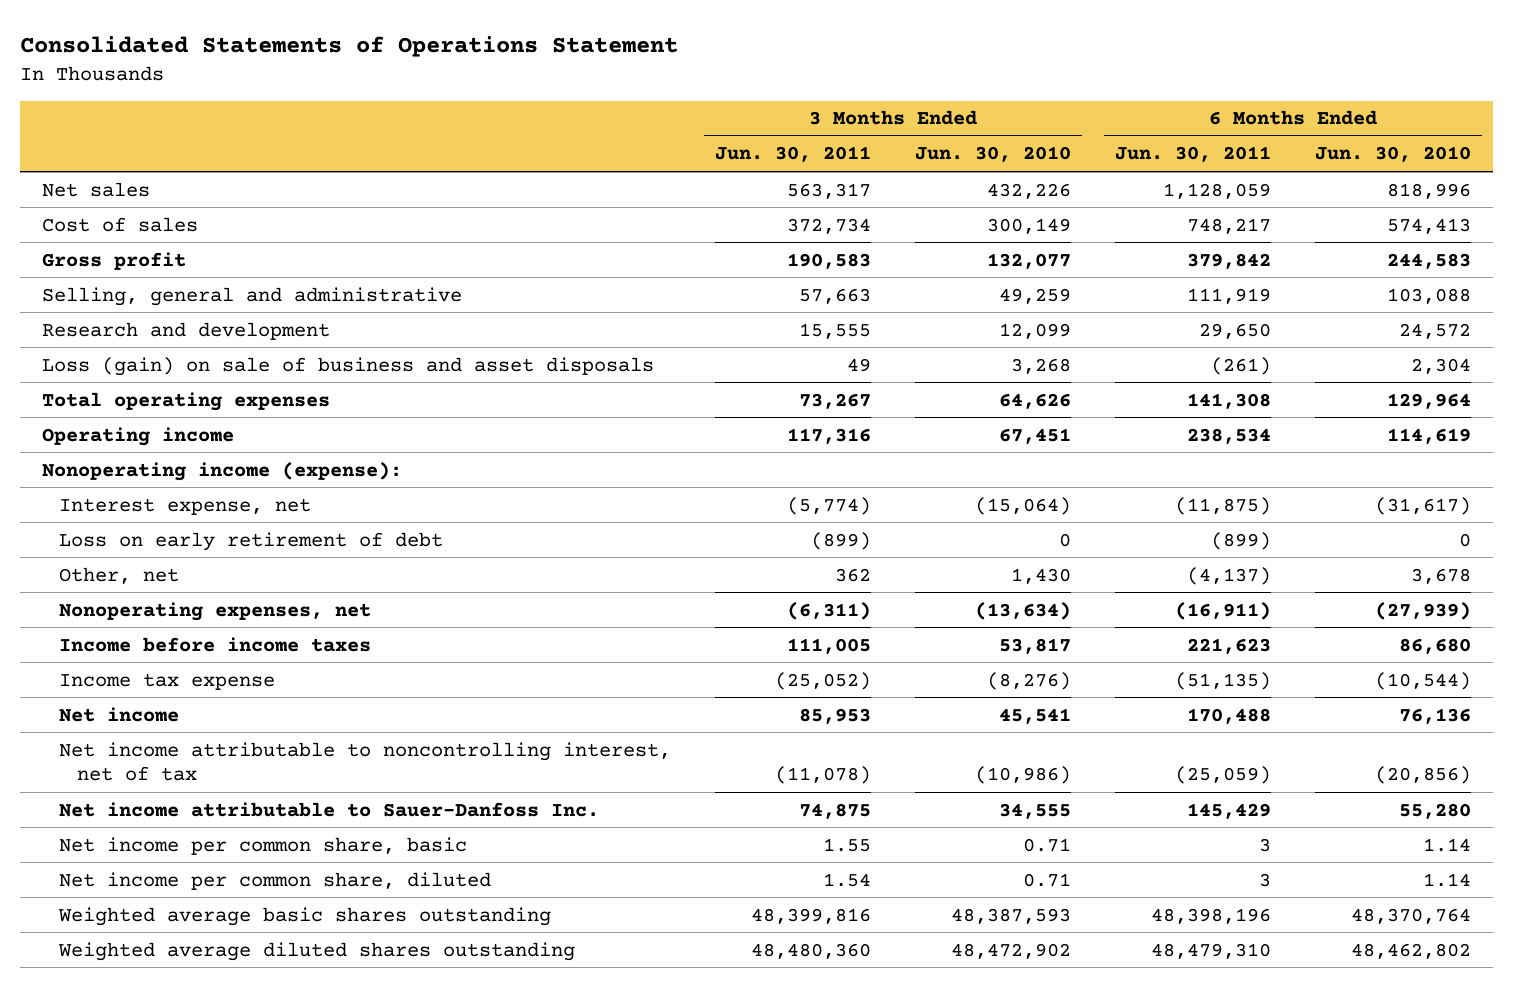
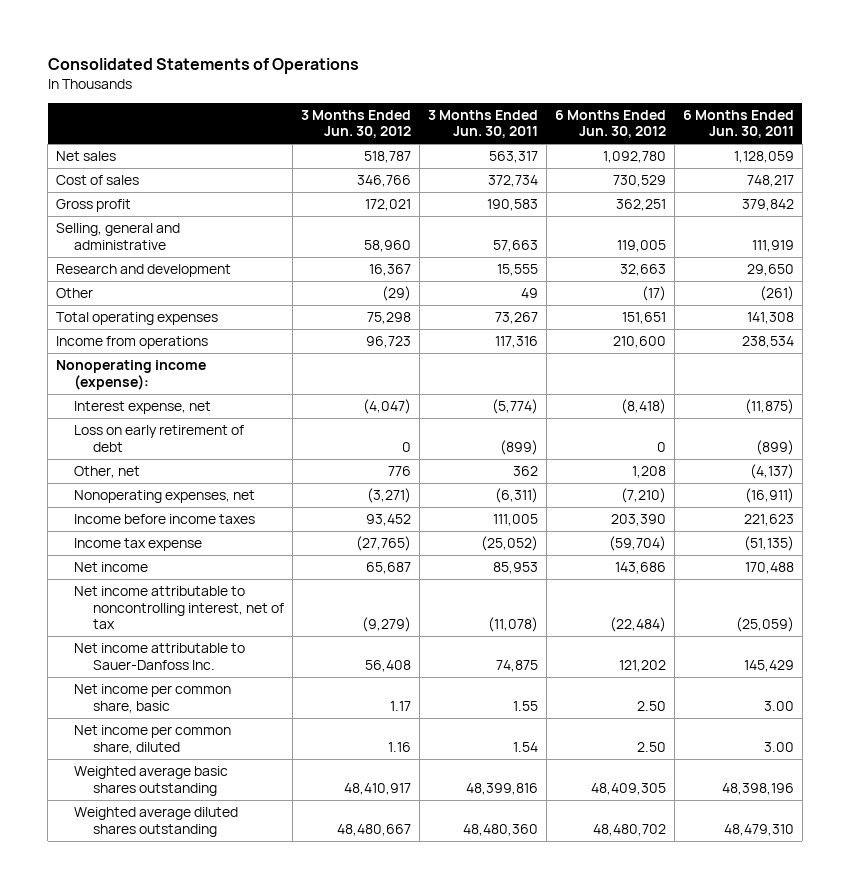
[19,35,678,57] Consolidated Statements of Operations Statement -> [47,57,359,74] Consolidated Statements of Operations
[915,146,1072,163] Jun. 30, 2010 -> none
[1315,146,1472,163] Jun. 30, 2010 -> none
none -> [300,110,411,139] 3 Months Ended Jun. 30, 2012
none -> [554,110,666,139] 6 Months Ended Jun. 30, 2012
[41,356,654,376] Loss (gain) on sale of business and asset disposals -> [56,288,94,299] Other
[41,426,234,446] Operating income -> [56,336,209,350] Income from operations
[1259,837,1272,852] 3 -> [763,700,794,711] 3.00
[1259,872,1272,887] 3 -> [763,741,794,752] 3.00

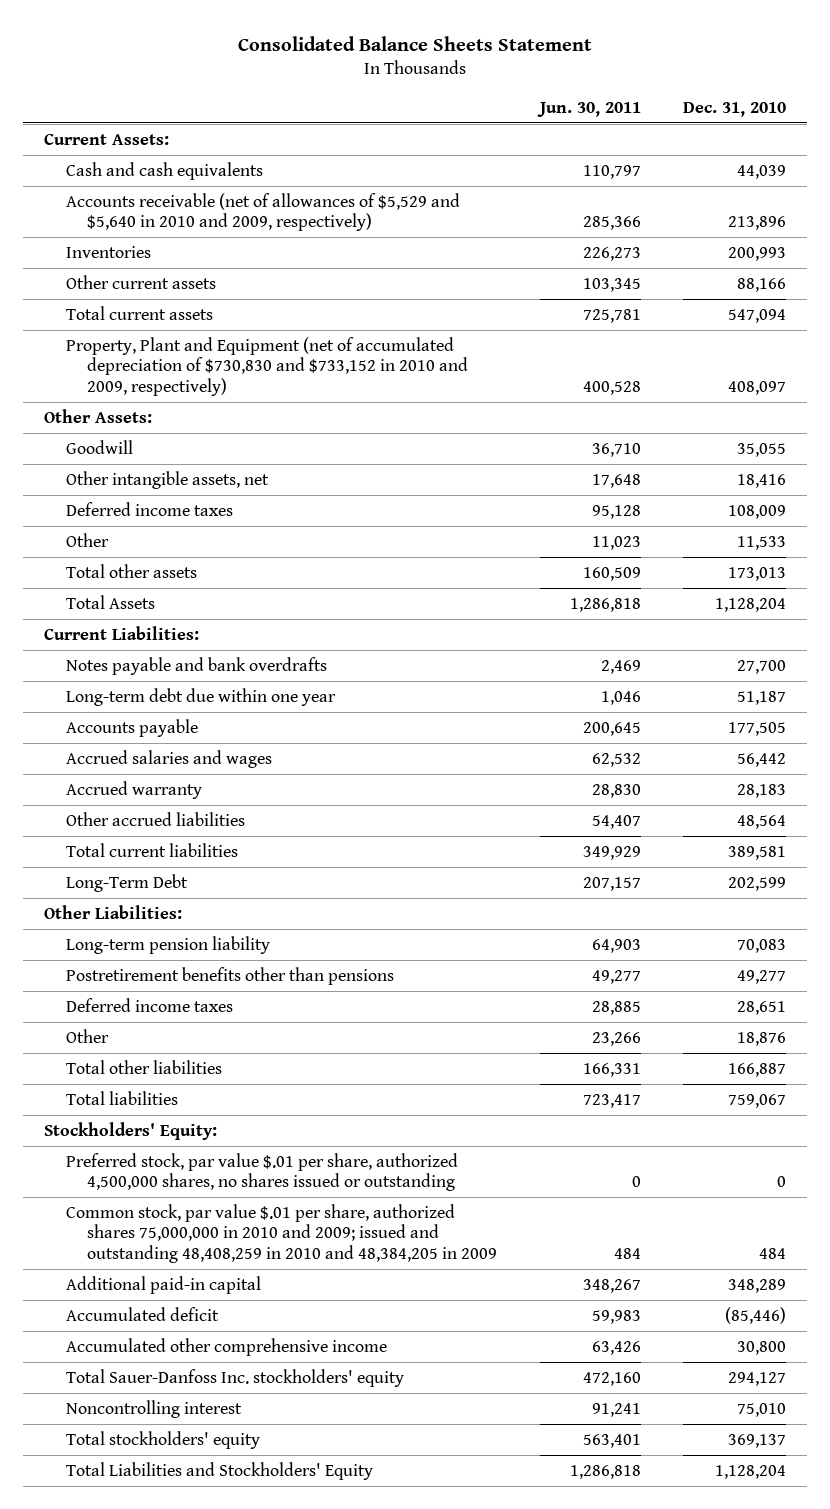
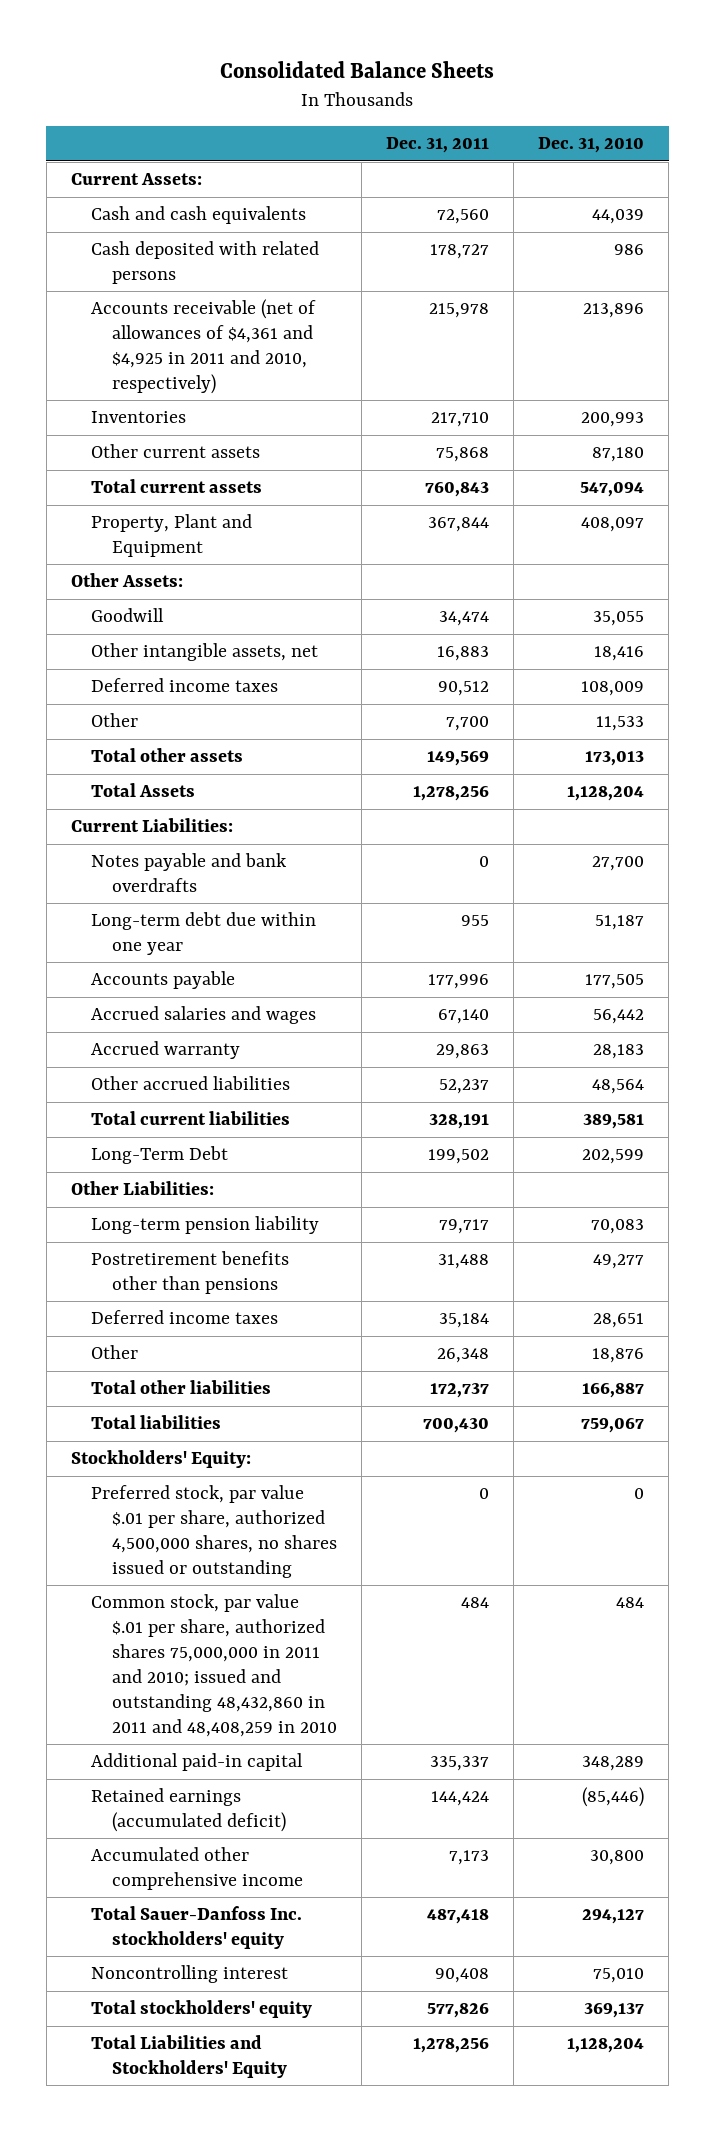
[238,35,593,51] Consolidated Balance Sheets Statement -> [220,61,495,79] Consolidated Balance Sheets
[536,101,641,117] Jun. 30, 2011 -> none
none -> [385,137,489,154] Dec. 31, 2011
none -> [91,241,320,285] Cash deposited with related persons
[65,192,460,232] Accounts receivable (net of allowances of $5,529 and $5,640 in 2010 and 2009, respectively) -> [91,299,317,394] Accounts receivable (net of allowances of $4,361 and $4,925 in 2011 and 2010, respectively)
[736,277,786,292] 88,166 -> [592,447,645,463] 87,180
[65,336,469,396] Property, Plant and Equipment (net of accumulated depreciation of $730,830 and $733,152 in 2010 and 2009, respectively) -> [91,514,253,558] Property, Plant and Equipment
[65,1203,498,1263] Common stock, par value $.01 per share, authorized shares 75,000,000 in 2010 and 2009; issued and outstanding 48,408,259 in 2010 and 48,384,205 in 2009 -> [91,1594,337,1737] Common stock, par value $.01 per share, authorized shares 75,000,000 in 2011 and 2010; issued and outstanding 48,432,860 in 2011 and 48,408,259 in 2010
[65,1306,219,1321] Accumulated deficit -> [91,1788,286,1833] Retained earnings (accumulated deficit)

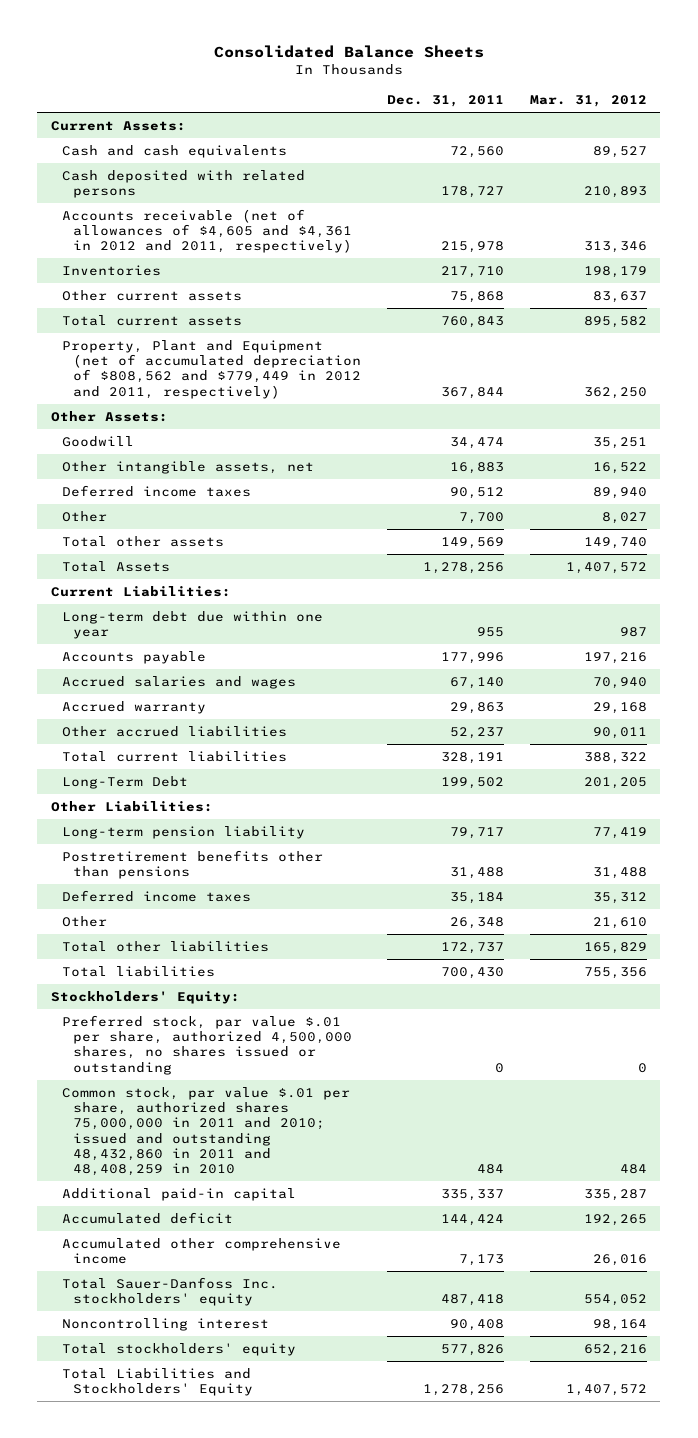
[538,137,645,154] Dec. 31, 2010 -> none
none -> [530,95,648,108] Mar. 31, 2012
[91,299,317,394] Accounts receivable (net of allowances of $4,361 and $4,925 in 2011 and 2010, respectively) -> [61,208,352,254] Accounts receivable (net of allowances of $4,605 and $4,361 in 2012 and 2011, respectively)
[91,514,253,558] Property, Plant and Equipment -> [61,339,361,399] Property, Plant and Equipment (net of accumulated depreciation of $808,562 and $779,449 in 2012 and 2011, respectively)
[91,853,288,893] Notes payable and bank overdrafts -> none
[91,1788,286,1833] Retained earnings (accumulated deficit) -> [61,1211,233,1224] Accumulated deficit

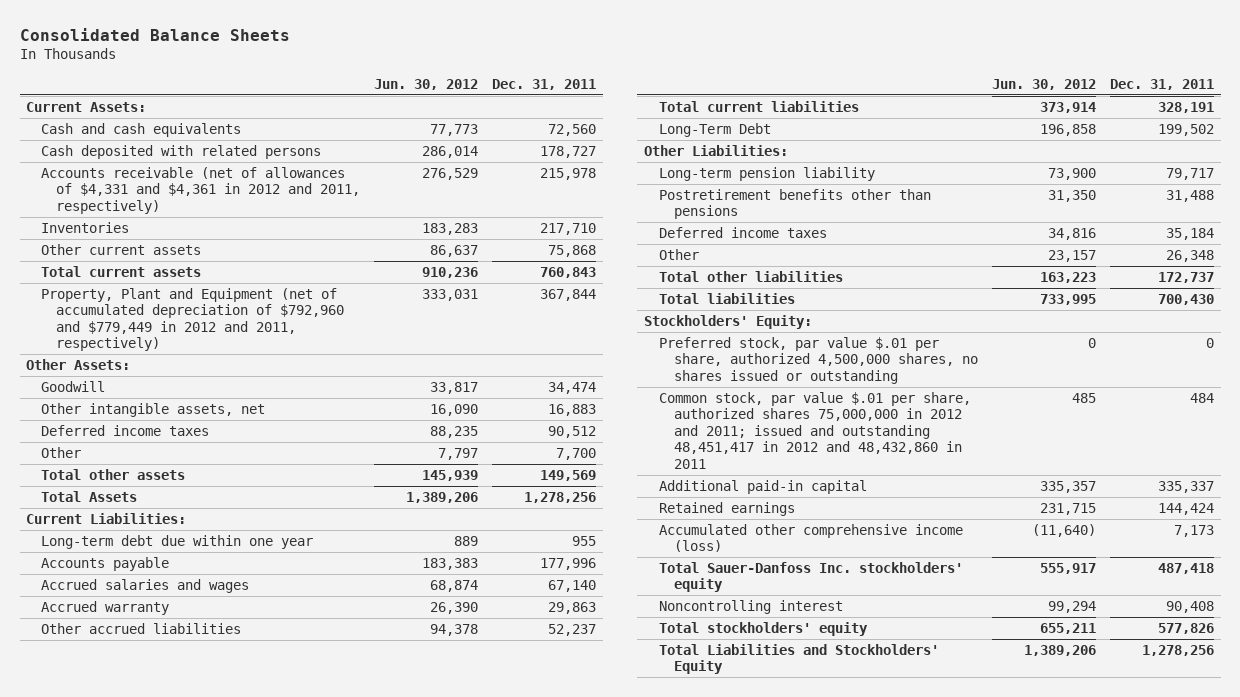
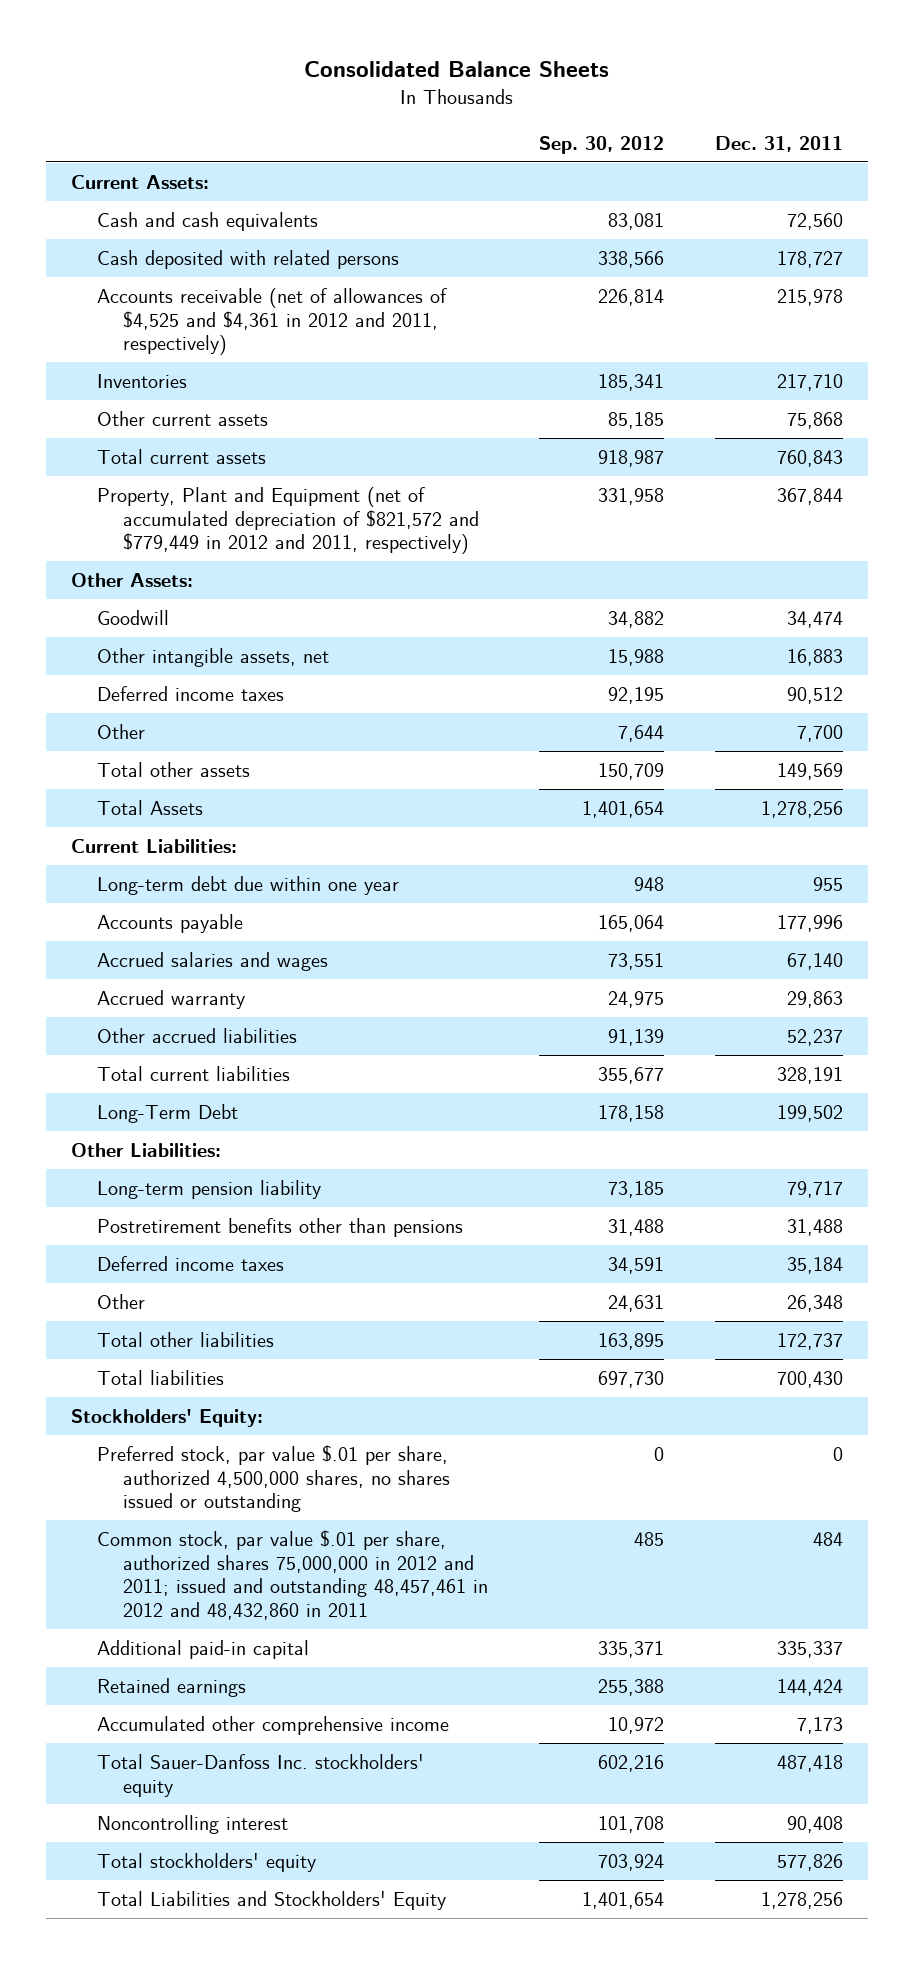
[374,78,479,90] Jun. 30, 2012 -> none
none -> [539,135,665,154] Sep. 30, 2012
[41,166,361,214] Accounts receivable (net of allowances of $4,331 and $4,361 in 2012 and 2011, respectively) -> [97,287,448,356] Accounts receivable (net of allowances of $4,525 and $4,361 in 2012 and 2011, respectively)
[41,287,345,352] Property, Plant and Equipment (net of accumulated depreciation of $792,960 and $779,449 in 2012 and 2011, respectively) -> [97,486,480,555] Property, Plant and Equipment (net of accumulated depreciation of $821,572 and $779,449 in 2012 and 2011, respectively)
[659,391,972,469] Common stock, par value $.01 per share, authorized shares 75,000,000 in 2012 and 2011; issued and outstanding 48,451,417 in 2012 and 48,432,860 in 2011 -> [97,1529,489,1621] Common stock, par value $.01 per share, authorized shares 75,000,000 in 2012 and 2011; issued and outstanding 48,457,461 in 2012 and 48,432,860 in 2011
[659,523,964,553] Accumulated other comprehensive income (loss) -> [97,1715,450,1735] Accumulated other comprehensive income

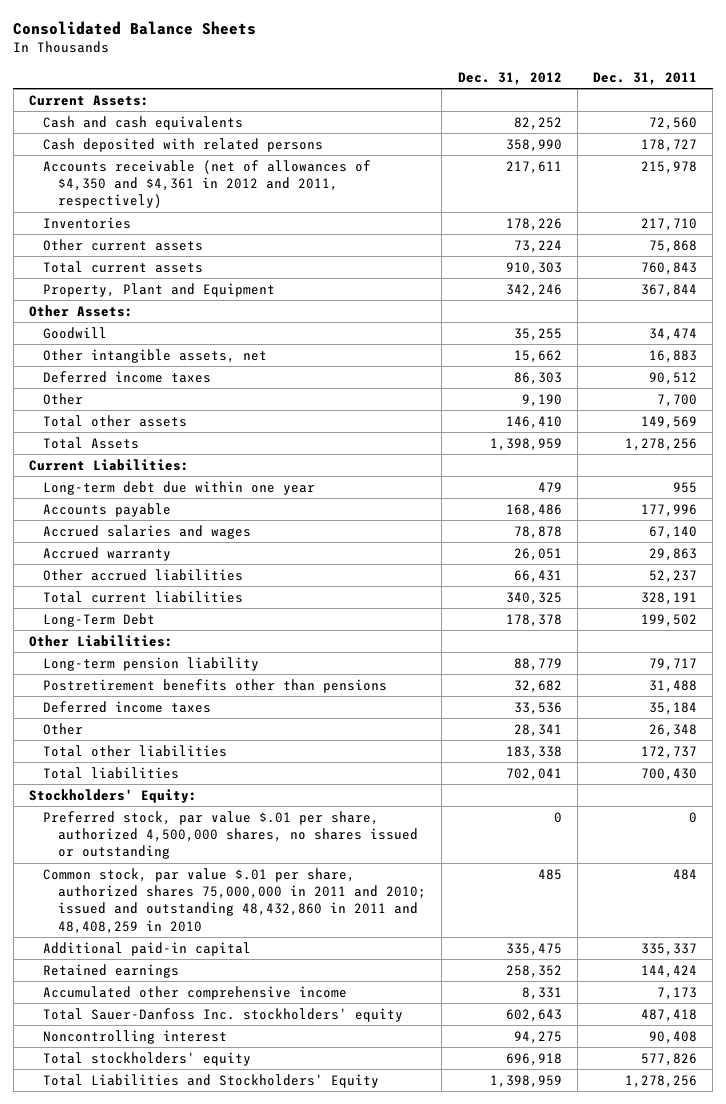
[539,135,665,154] Sep. 30, 2012 -> none
none -> [457,71,562,85] Dec. 31, 2012
[97,287,448,356] Accounts receivable (net of allowances of $4,525 and $4,361 in 2012 and 2011, respectively) -> [43,159,372,209] Accounts receivable (net of allowances of $4,350 and $4,361 in 2012 and 2011, respectively)
[97,486,480,555] Property, Plant and Equipment (net of accumulated depreciation of $821,572 and $779,449 in 2012 and 2011, respectively) -> [43,282,276,297] Property, Plant and Equipment
[97,1529,489,1621] Common stock, par value $.01 per share, authorized shares 75,000,000 in 2012 and 2011; issued and outstanding 48,457,461 in 2012 and 48,432,860 in 2011 -> [43,867,427,934] Common stock, par value $.01 per share, authorized shares 75,000,000 in 2011 and 2010; issued and outstanding 48,432,860 in 2011 and 48,408,259 in 2010

